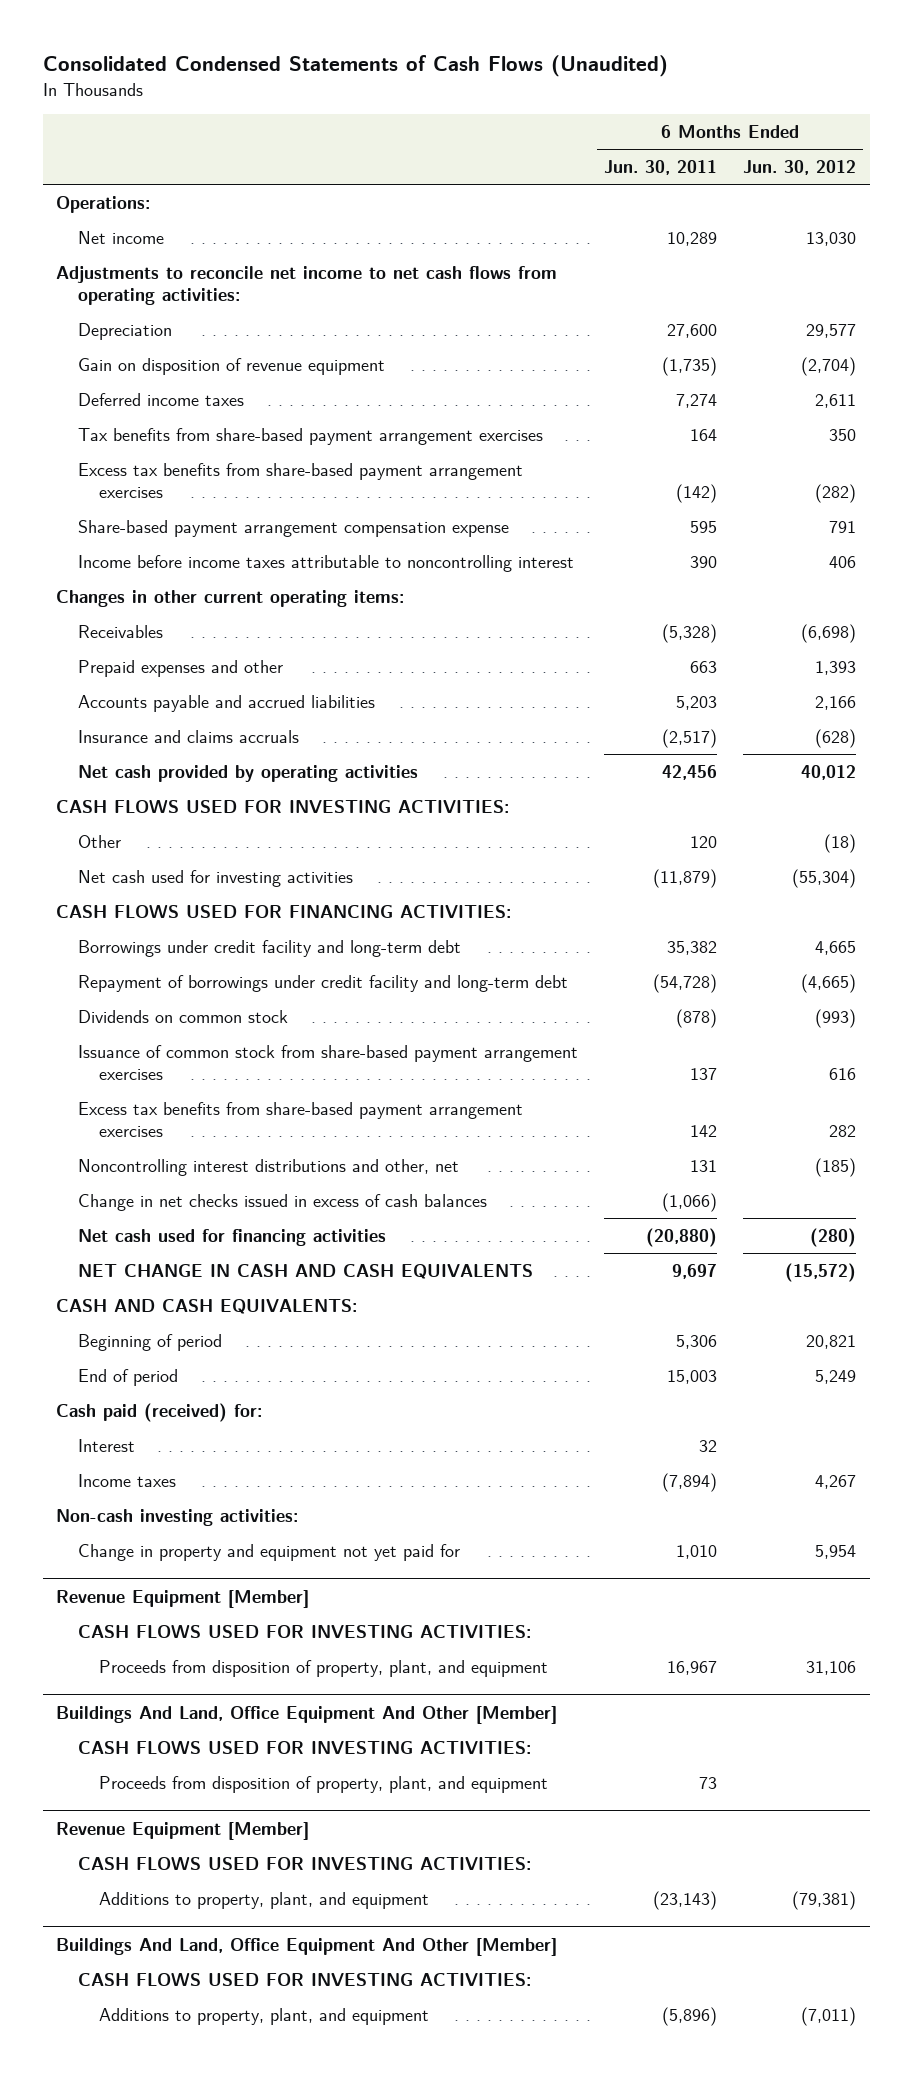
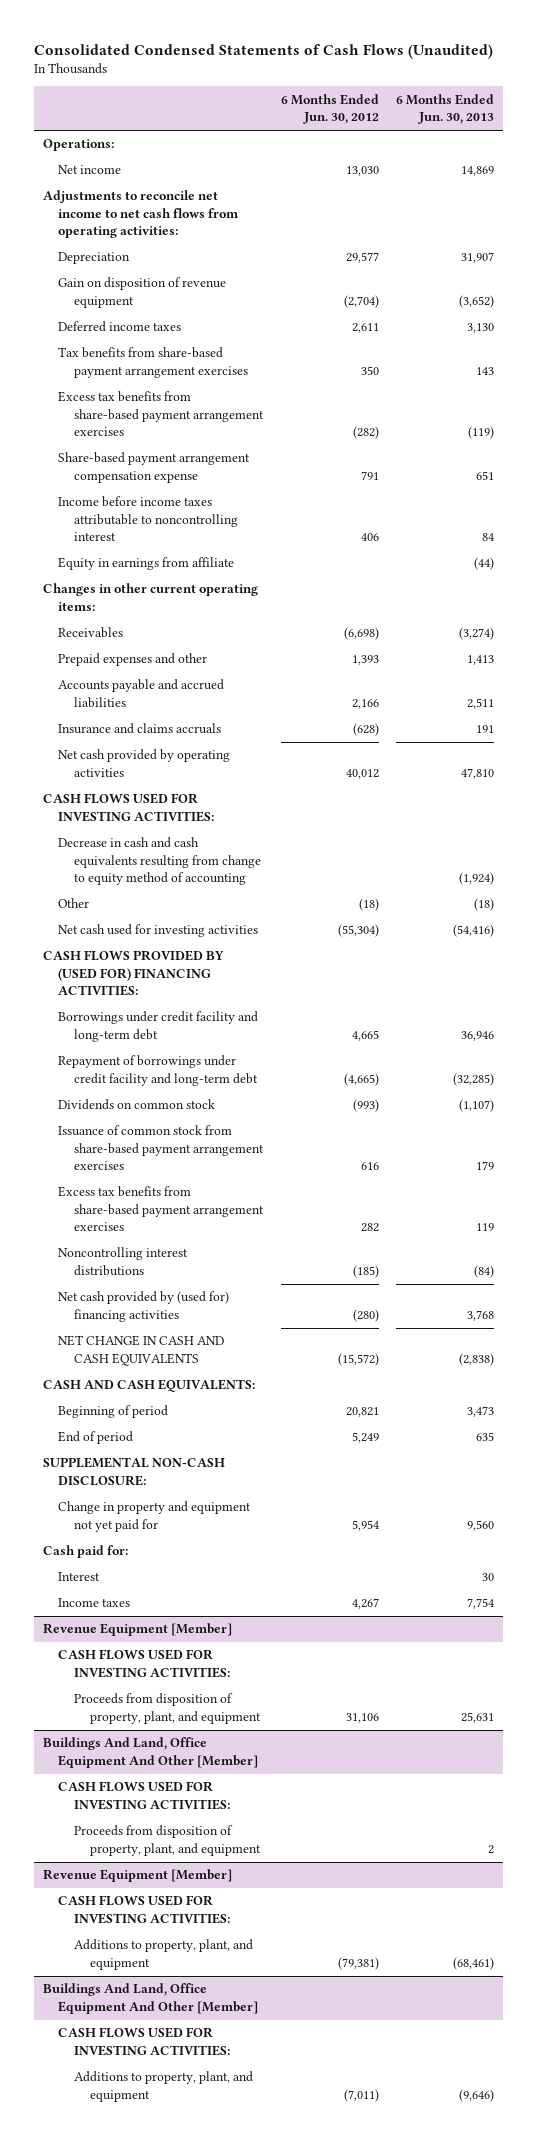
[604,160,718,176] Jun. 30, 2011 -> none
none -> [396,93,495,125] 6 Months Ended Jun. 30, 2013
none -> [58,557,235,571] Equity in earnings from affiliate
none -> [58,837,262,886] Decrease in cash and cash equivalents resulting from change to equity method of accounting
[56,904,512,918] CASH FLOWS USED FOR FINANCING ACTIVITIES: -> [42,950,224,997] CASH FLOWS PROVIDED BY (USED FOR) FINANCING ACTIVITIES:
[77,1193,487,1211] Change in net checks issued in excess of cash balances -> none
[77,1158,459,1176] Noncontrolling interest distributions and other, net -> [58,1247,189,1276] Noncontrolling interest distributions
[77,1228,386,1246] Net cash used for financing activities -> [58,1291,230,1322] Net cash provided by (used for) financing activities
none -> [42,1457,225,1486] SUPPLEMENTAL NON-CASH DISCLOSURE:
[77,1543,460,1561] Change in property and equipment not yet paid for -> [58,1501,252,1532] Change in property and equipment not yet paid for
[56,1402,263,1422] Cash paid (received) for: -> [42,1545,128,1559] Cash paid for:
[56,1508,299,1526] Non-cash investing activities: -> none

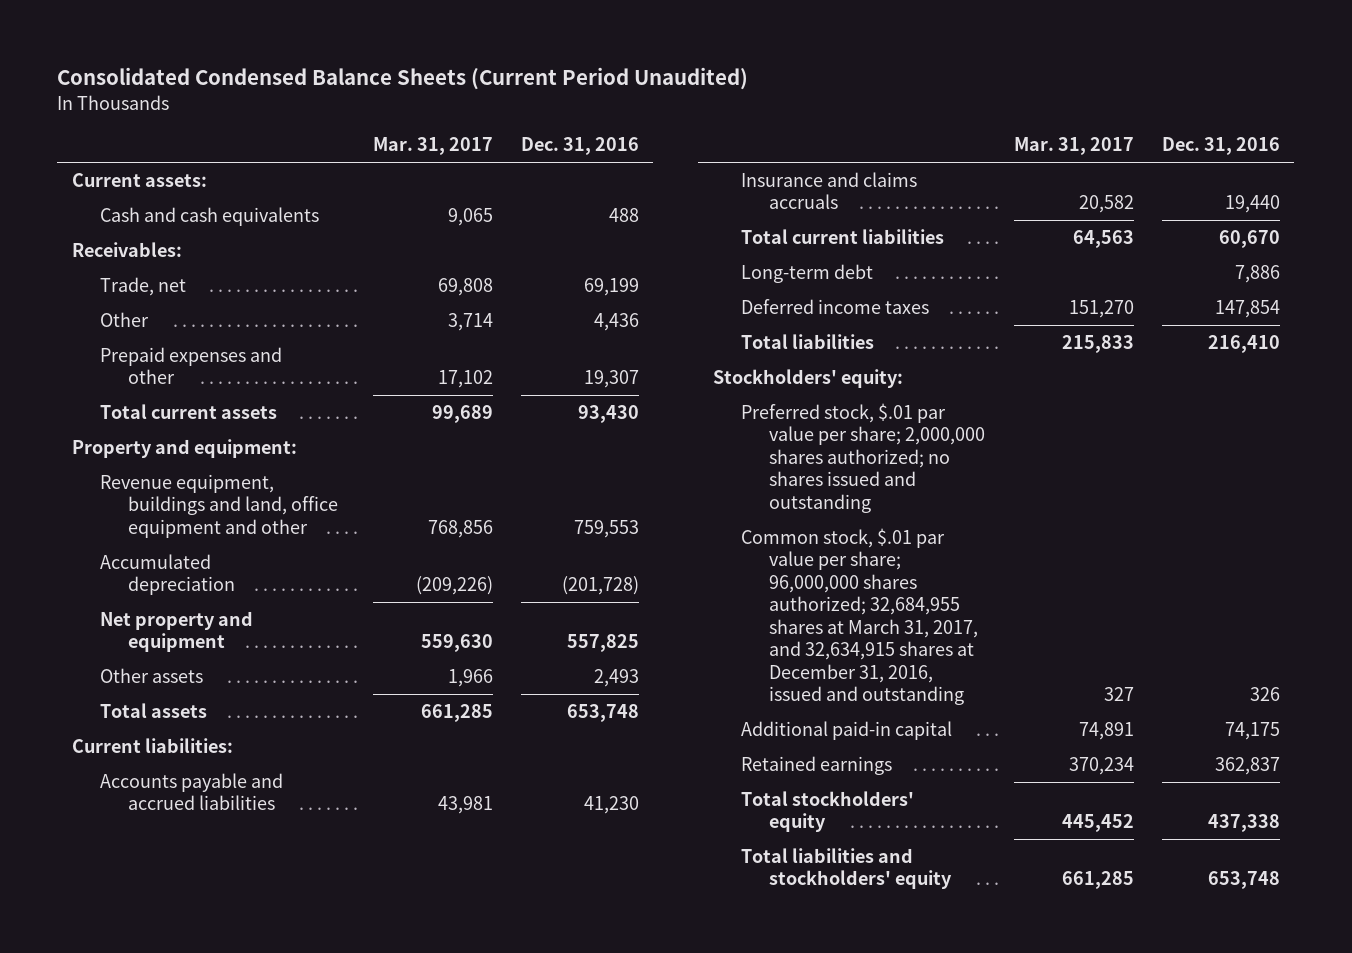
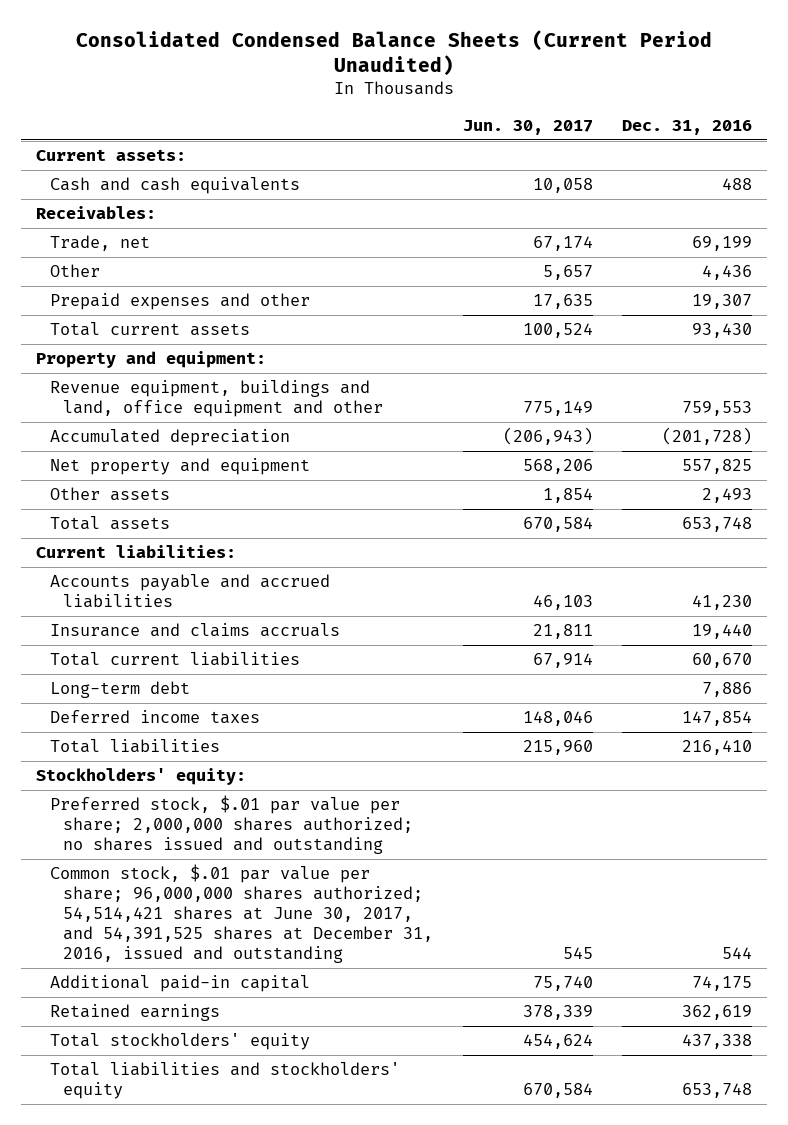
[372,137,493,156] Mar. 31, 2017 -> none
none -> [462,120,593,136] Jun. 30, 2017
[740,527,979,706] Common stock, $.01 par value per share; 96,000,000 shares authorized; 32,684,955 shares at March 31, 2017, and 32,634,915 shares at December 31, 2016, issued and outstanding -> [49,864,434,964] Common stock, $.01 par value per share; 96,000,000 shares authorized; 54,514,421 shares at June 30, 2017, and 54,391,525 shares at December 31, 2016, issued and outstanding
[1250,687,1281,702] 326 -> [722,947,753,960] 544
[1215,756,1281,775] 362,837 -> [682,1005,753,1021] 362,619

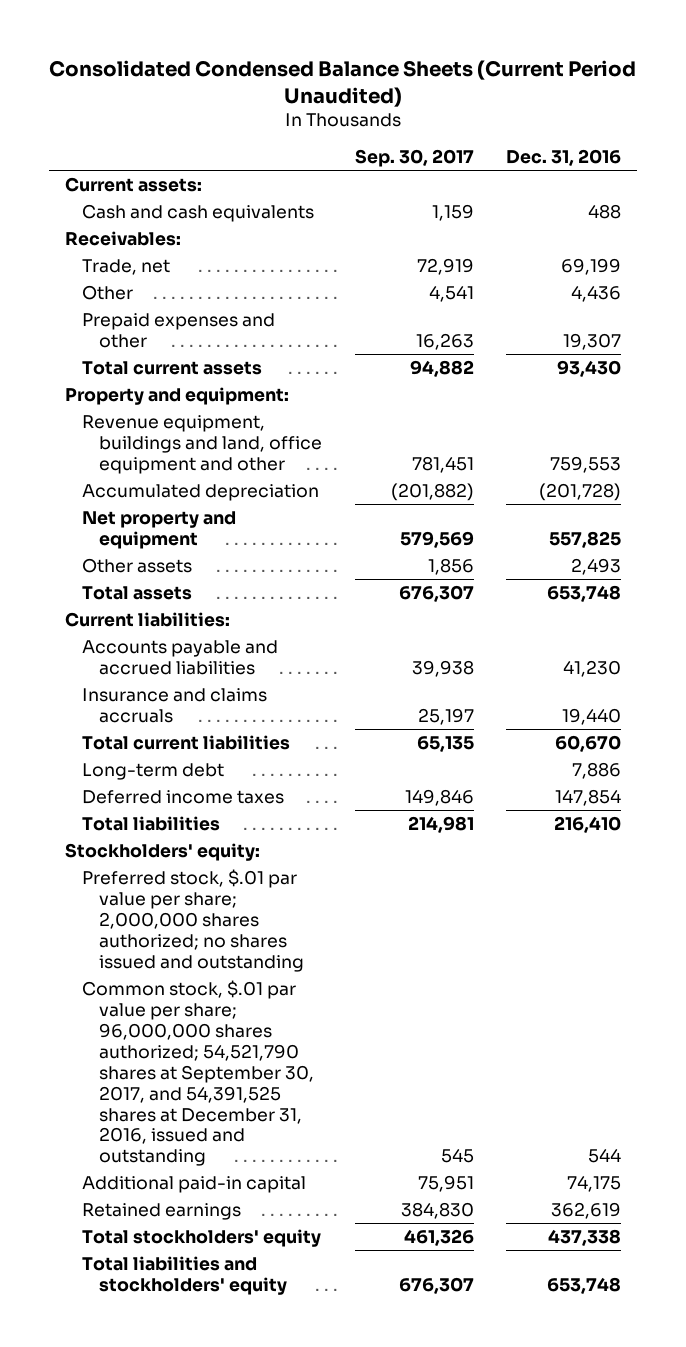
[462,120,593,136] Jun. 30, 2017 -> none
none -> [354,149,474,168] Sep. 30, 2017
[49,864,434,964] Common stock, $.01 par value per share; 96,000,000 shares authorized; 54,514,421 shares at June 30, 2017, and 54,391,525 shares at December 31, 2016, issued and outstanding -> [82,979,315,1167] Common stock, $.01 par value per share; 96,000,000 shares authorized; 54,521,790 shares at September 30, 2017, and 54,391,525 shares at December 31, 2016, issued and outstanding

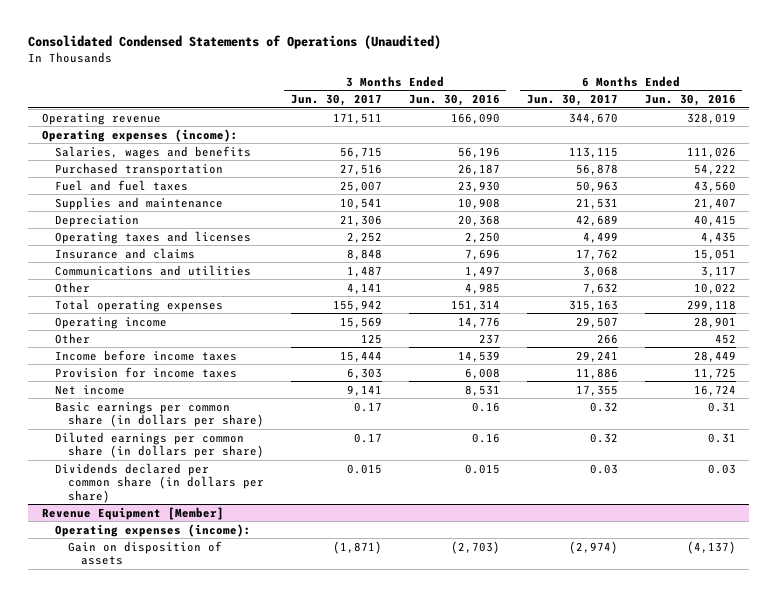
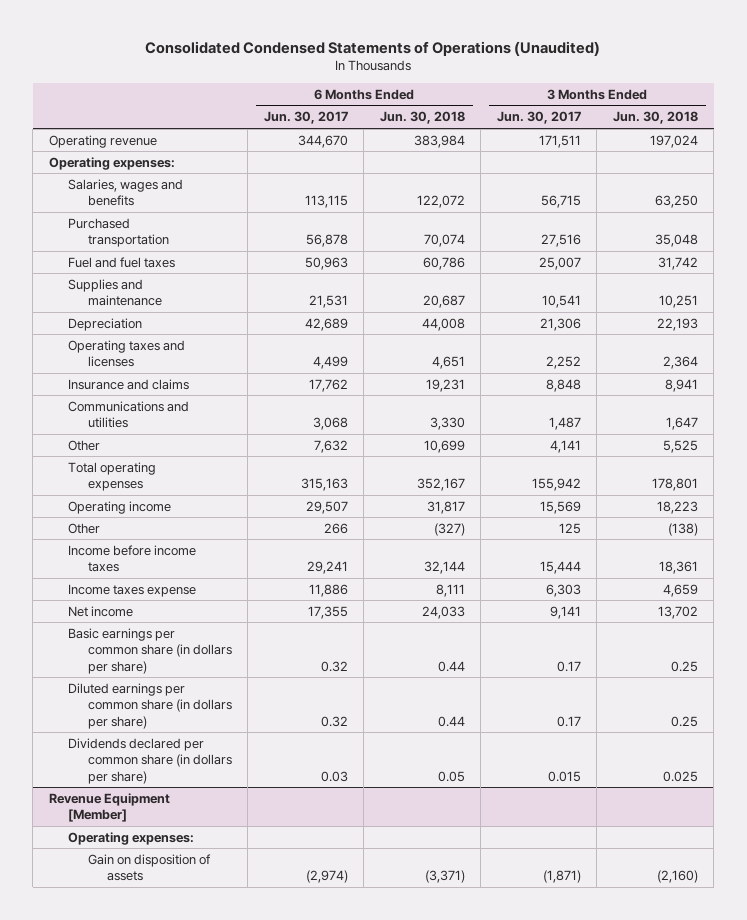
[408,94,500,107] Jun. 30, 2016 -> none
[644,94,736,107] Jun. 30, 2016 -> none
none -> [379,111,465,125] Jun. 30, 2018
none -> [612,111,698,125] Jun. 30, 2018
[41,128,238,142] Operating expenses (income): -> [48,156,175,170] Operating expenses:
[54,366,237,378] Provision for income taxes -> [68,583,197,597] Income taxes expense
[54,523,251,537] Operating expenses (income): -> [68,831,195,845] Operating expenses:

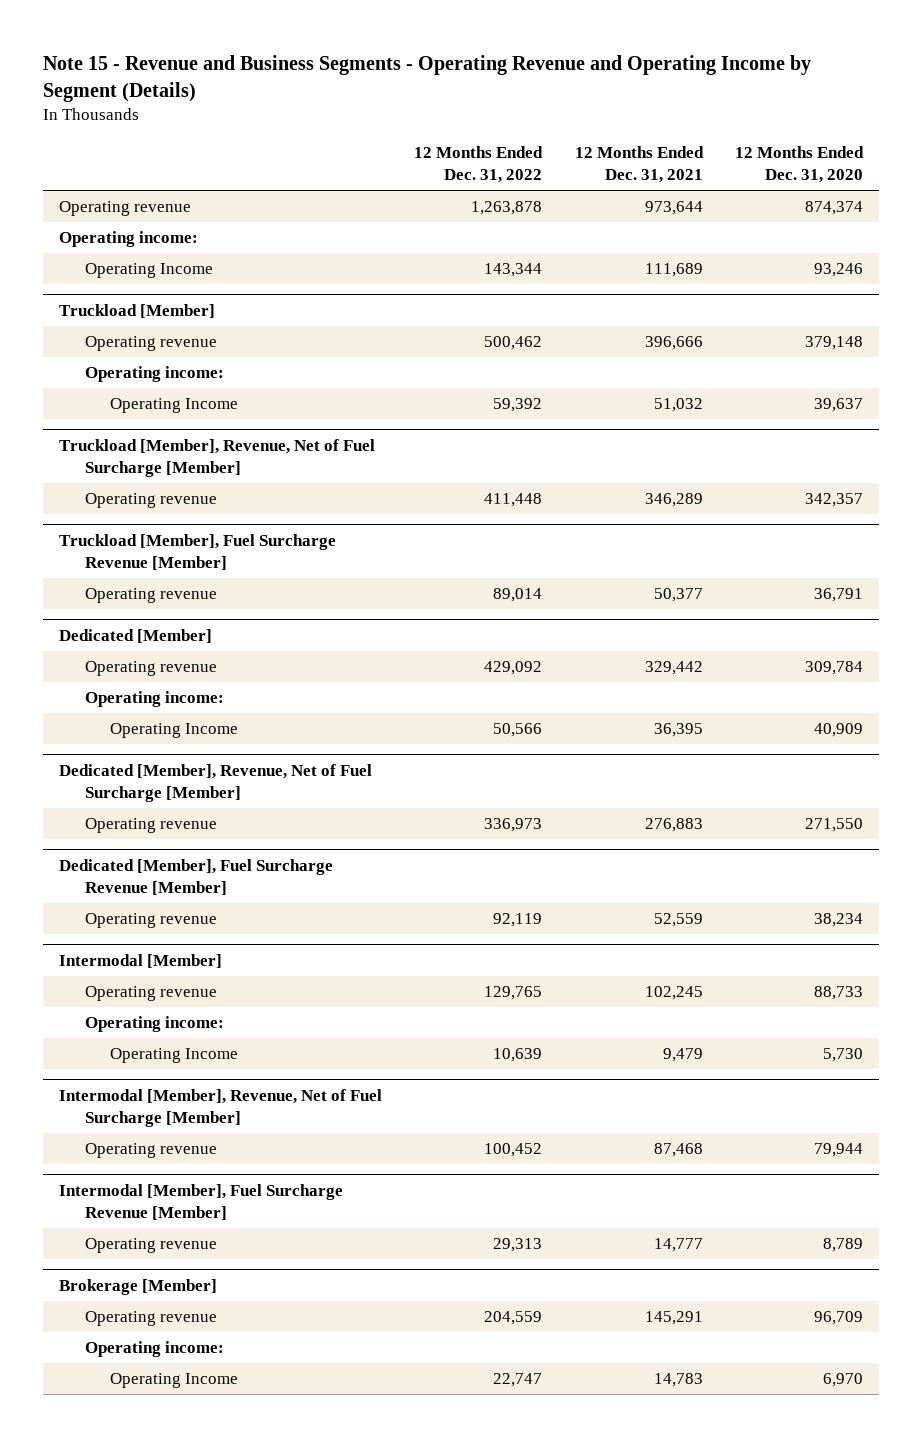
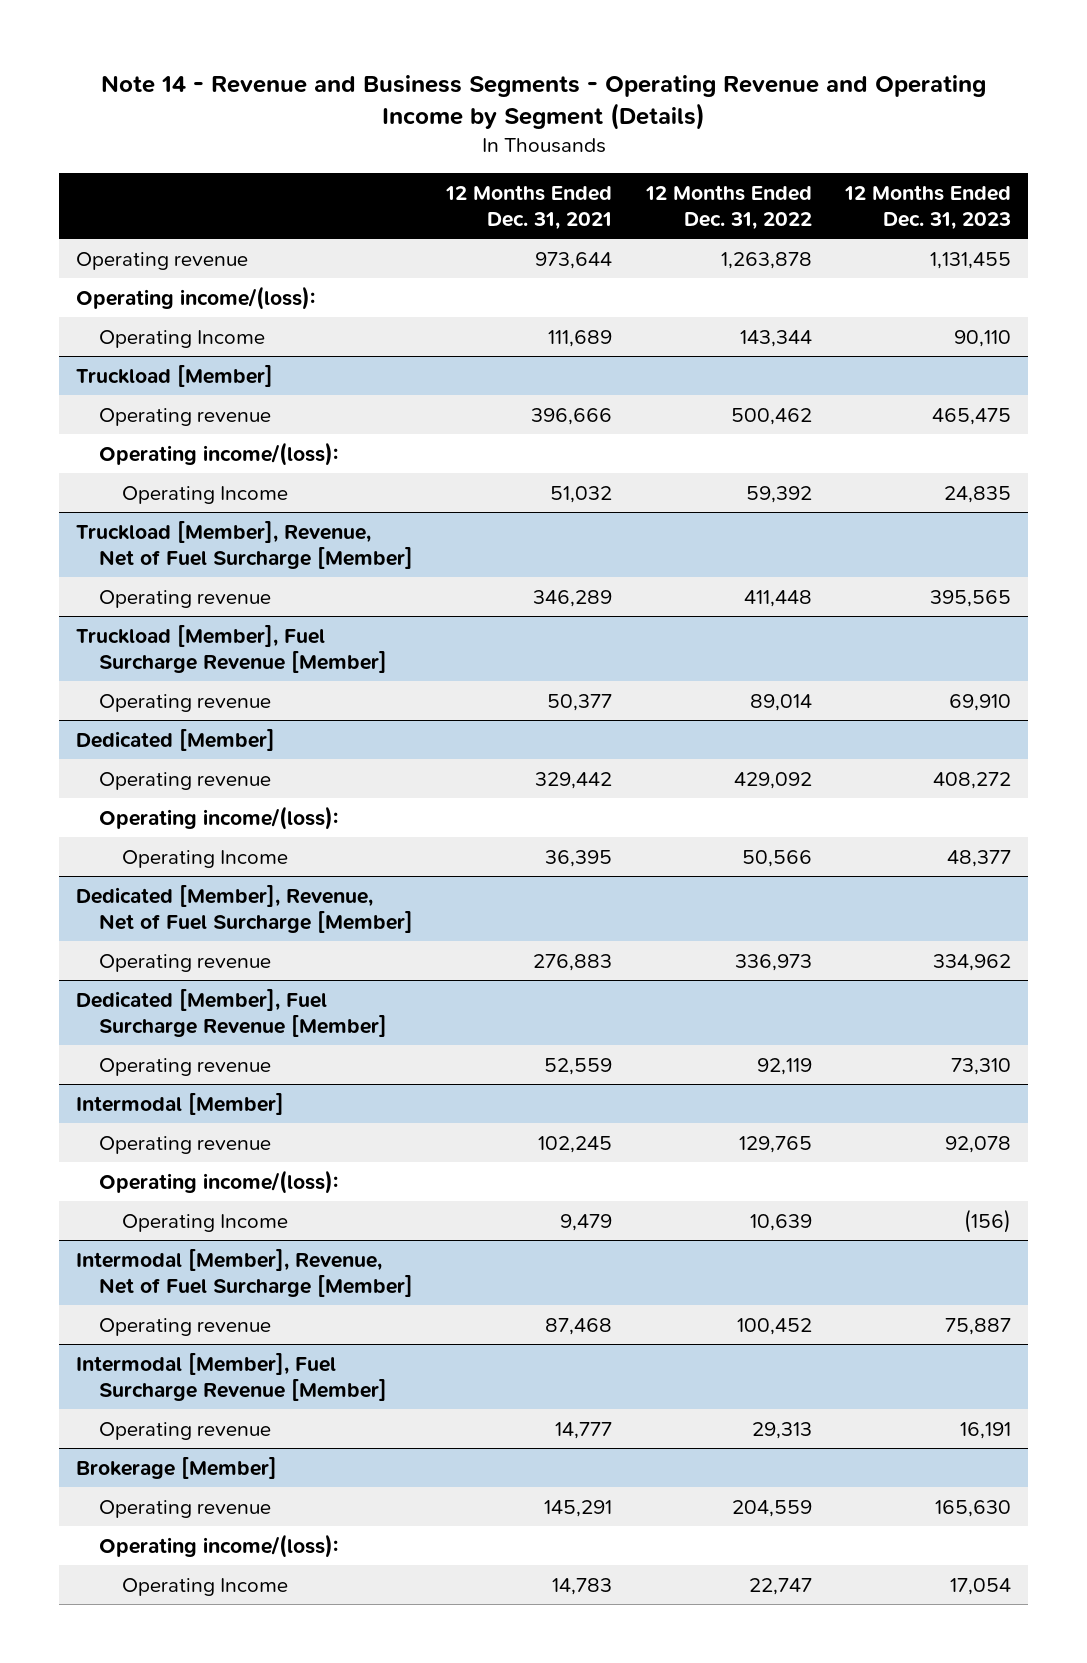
[43,54,812,102] Note 15 - Revenue and Business Segments - Operating Revenue and Operating Income by Segment (Details) -> [100,74,986,131] Note 14 - Revenue and Business Segments - Operating Revenue and Operating Income by Segment (Details)
[734,146,864,184] 12 Months Ended Dec. 31, 2020 -> none
none -> [844,184,1012,231] 12 Months Ended Dec. 31, 2023
[59,231,199,248] Operating income: -> [75,285,315,310] Operating income/(loss):
[84,366,224,383] Operating income: -> [98,441,338,466] Operating income/(loss):
[84,691,224,708] Operating income: -> [98,805,338,830] Operating income/(loss):
[84,1016,224,1033] Operating income: -> [98,1169,338,1194] Operating income/(loss):
[84,1341,224,1358] Operating income: -> [98,1533,338,1558] Operating income/(loss):

